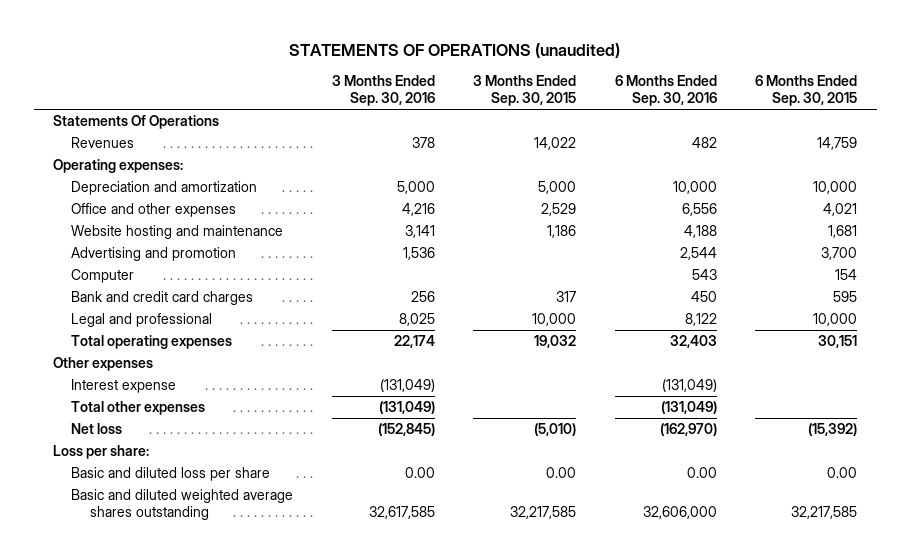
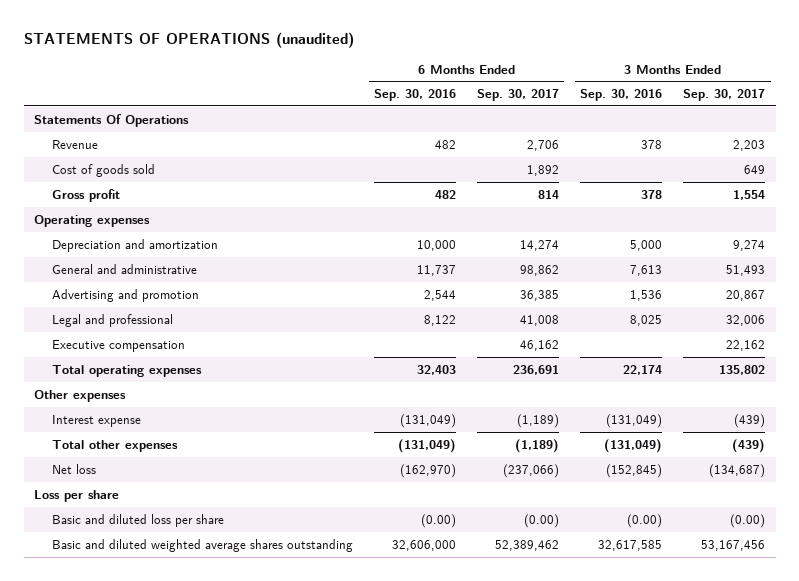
[473,75,577,107] 3 Months Ended Sep. 30, 2015 -> none
[755,75,858,107] 6 Months Ended Sep. 30, 2015 -> none
none -> [477,89,560,102] Sep. 30, 2017
none -> [683,89,766,102] Sep. 30, 2017
[71,137,135,149] Revenues -> [52,139,99,149] Revenue
none -> [52,163,156,177] Cost of goods sold
none -> [52,188,121,202] Gross profit
[52,159,183,174] Operating expenses: -> [34,214,151,227] Operating expenses
[71,203,237,218] Office and other expenses -> none
[71,225,284,240] Website hosting and maintenance -> none
none -> [52,263,198,274] General and administrative
[71,269,135,284] Computer -> none
[71,291,254,306] Bank and credit card charges -> none
none -> [52,339,186,352] Executive compensation
[52,445,149,460] Loss per share: -> [34,489,120,502] Loss per share
[404,467,435,479] 0.00 -> [627,513,663,528] (0.00)
[686,467,717,479] 0.00 -> [421,513,457,528] (0.00)

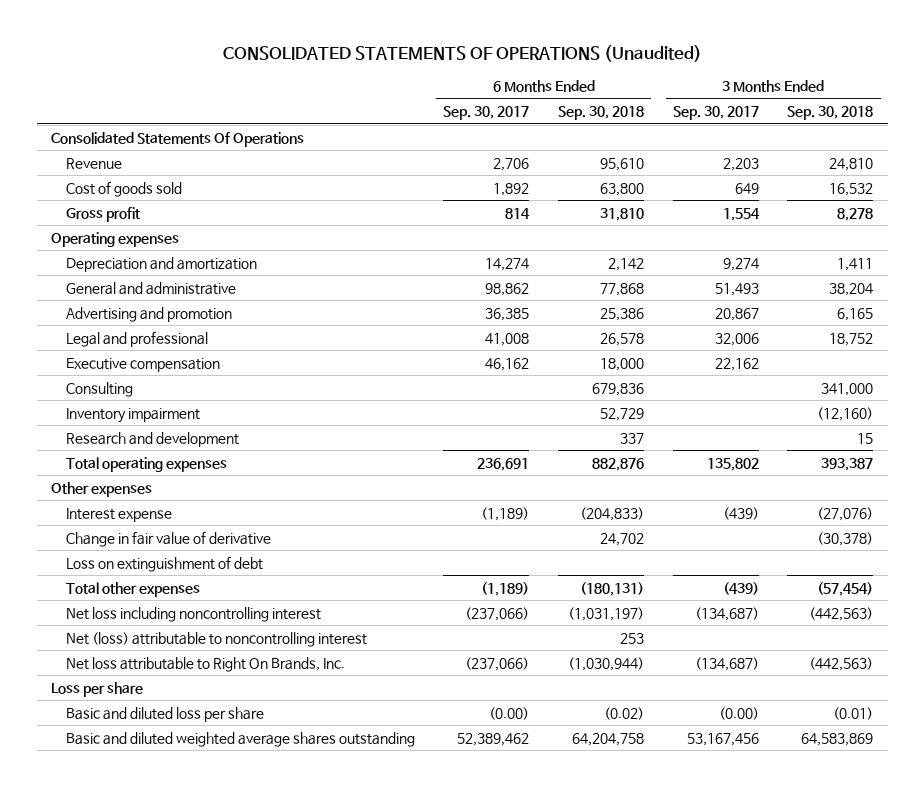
[23,31,354,48] STATEMENTS OF OPERATIONS (unaudited) -> [223,44,703,62] CONSOLIDATED STATEMENTS OF OPERATIONS (Unaudited)
[374,89,457,102] Sep. 30, 2016 -> none
[580,89,663,102] Sep. 30, 2016 -> none
none -> [558,106,645,121] Sep. 30, 2018
none -> [787,106,874,121] Sep. 30, 2018
[34,113,190,127] Statements Of Operations -> [50,131,304,147] Consolidated Statements Of Operations
none -> [65,381,133,397] Consulting
none -> [65,407,200,423] Inventory impairment
none -> [65,431,239,447] Research and development
none -> [65,530,271,547] Change in fair value of derivative
none -> [65,555,263,572] Loss on extinguishment of debt
none -> [65,606,321,622] Net loss including noncontrolling interest
none -> [65,631,367,647] Net (loss) attributable to noncontrolling interest
[52,463,97,474] Net loss -> [65,656,345,672] Net loss attributable to Right On Brands, Inc.

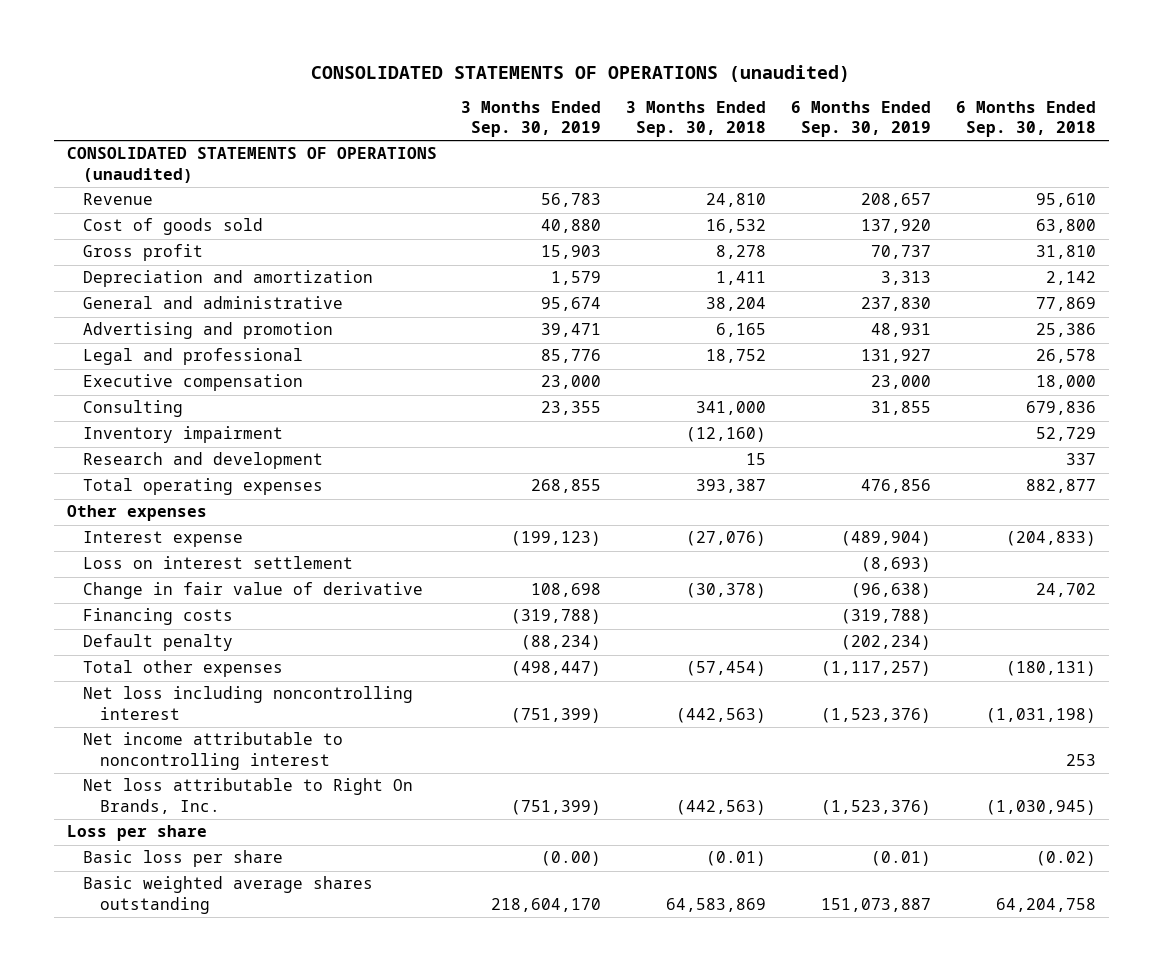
[223,44,703,62] CONSOLIDATED STATEMENTS OF OPERATIONS (Unaudited) -> [311,64,851,82] CONSOLIDATED STATEMENTS OF OPERATIONS (unaudited)
[443,106,530,121] Sep. 30, 2017 -> none
[672,106,759,121] Sep. 30, 2017 -> none
none -> [461,100,602,137] 3 Months Ended Sep. 30, 2019
none -> [791,100,932,137] 6 Months Ended Sep. 30, 2019
[50,131,304,147] Consolidated Statements Of Operations -> [66,147,437,183] CONSOLIDATED STATEMENTS OF OPERATIONS (unaudited)
[50,231,179,247] Operating expenses -> none
[600,282,645,296] 77,868 -> [1036,297,1097,312] 77,869
[592,457,645,471] 882,876 -> [1026,479,1097,494] 882,877
none -> [83,556,354,570] Loss on interest settlement
[65,555,263,572] Loss on extinguishment of debt -> none
none -> [83,608,234,626] Financing costs
none -> [83,634,234,652] Default penalty
[568,606,645,621] (1,031,197) -> [986,707,1097,723] (1,031,198)
[65,631,367,647] Net (loss) attributable to noncontrolling interest -> [83,732,344,770] Net income attributable to noncontrolling interest
[568,656,645,671] (1,030,944) -> [986,799,1097,815] (1,030,945)
[65,706,264,722] Basic and diluted loss per share -> [83,850,284,868] Basic loss per share
[65,731,415,747] Basic and diluted weighted average shares outstanding -> [83,876,374,914] Basic weighted average shares outstanding

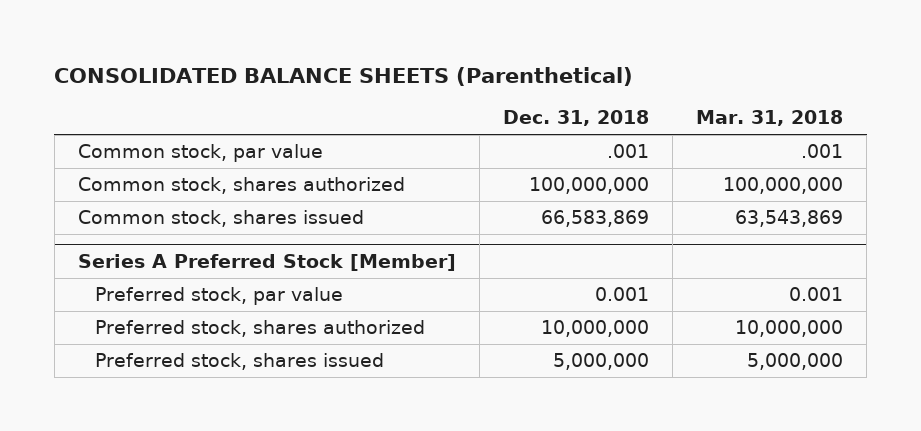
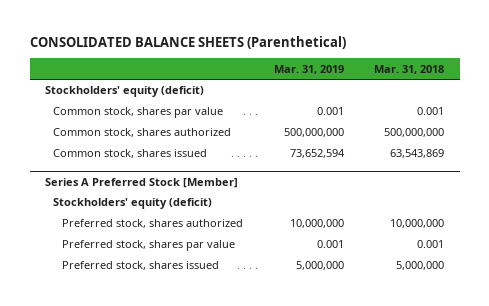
[502,110,649,127] Dec. 31, 2018 -> none
none -> [273,64,344,74] Mar. 31, 2019
none -> [45,86,205,98] Stockholders' equity (deficit)
[77,144,323,163] Common stock, par value -> [53,107,224,119] Common stock, shares par value
[801,144,844,159] .001 -> [417,107,445,116] 0.001
[723,177,844,195] 100,000,000 -> [384,128,445,138] 500,000,000
[94,287,343,306] Preferred stock, par value -> none
none -> [53,198,213,210] Stockholders' equity (deficit)
none -> [61,240,235,252] Preferred stock, shares par value

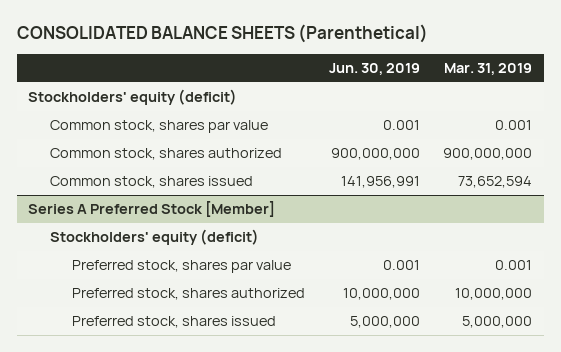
[374,64,445,74] Mar. 31, 2018 -> none
none -> [328,63,420,76] Jun. 30, 2019
[283,128,344,138] 500,000,000 -> [443,148,533,161] 900,000,000
[61,219,243,229] Preferred stock, shares authorized -> [72,288,306,301] Preferred stock, shares authorized

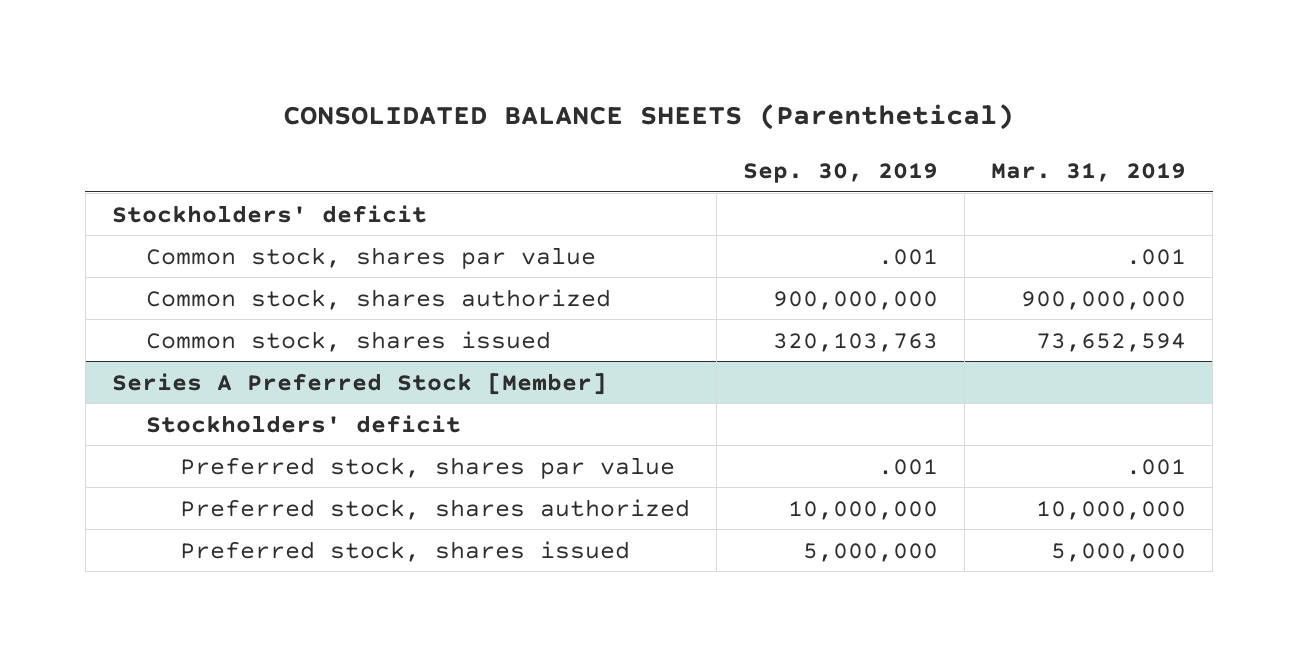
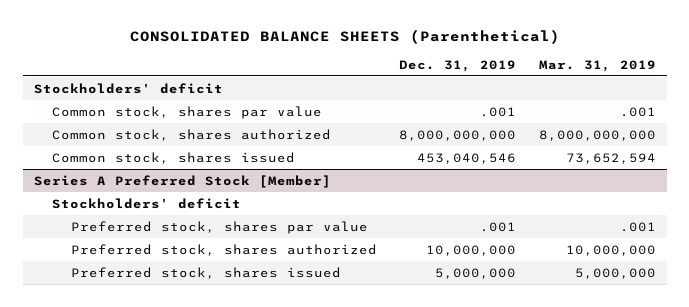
[742,162,938,183] Sep. 30, 2019 -> none
none -> [399,59,517,72] Dec. 31, 2019
[1021,290,1187,310] 900,000,000 -> [538,129,656,141] 8,000,000,000

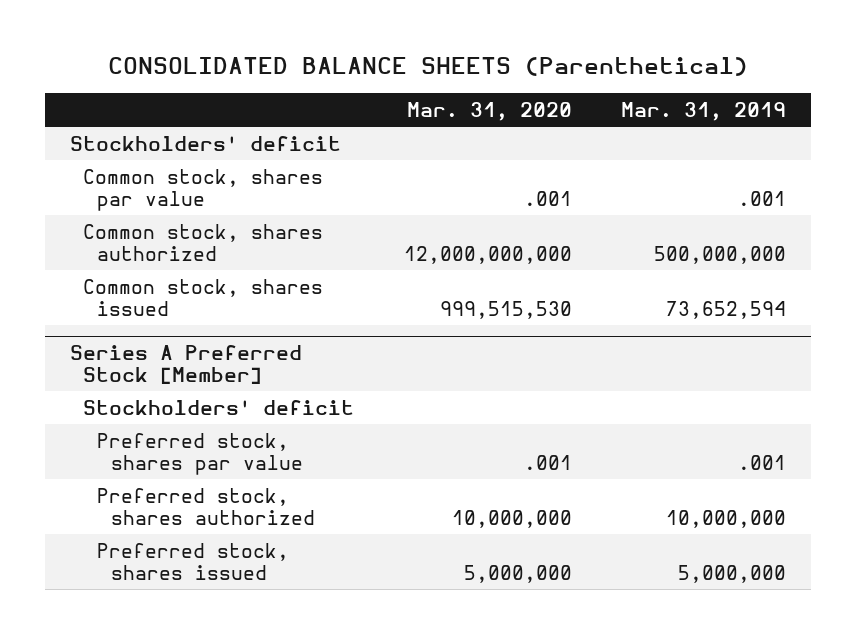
[399,59,517,72] Dec. 31, 2019 -> none
none -> [406,102,572,122] Mar. 31, 2020
[538,129,656,141] 8,000,000,000 -> [654,246,787,265] 500,000,000

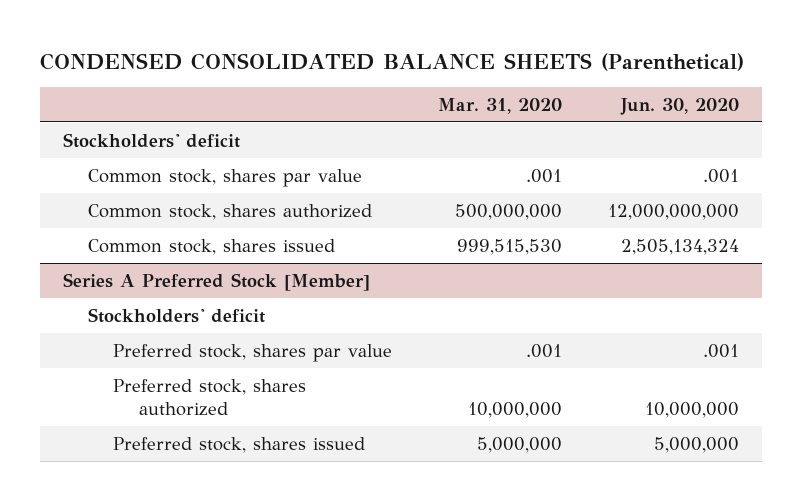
[107,57,748,77] CONSOLIDATED BALANCE SHEETS (Parenthetical) -> [39,52,744,71] CONDENSED CONSOLIDATED BALANCE SHEETS (Parenthetical)
[621,102,787,122] Mar. 31, 2019 -> none
none -> [619,97,739,115] Jun. 30, 2020
[403,246,572,265] 12,000,000,000 -> [455,203,563,220] 500,000,000

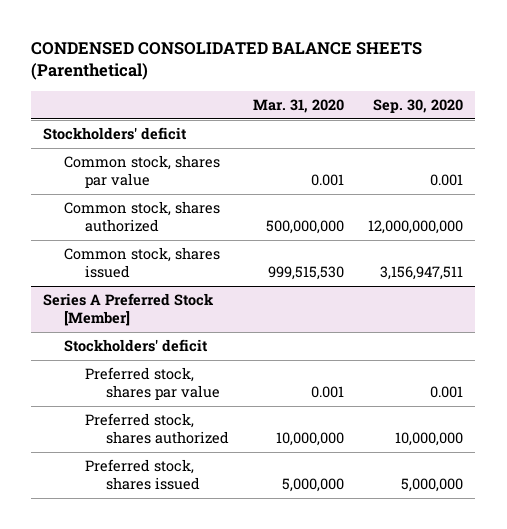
[619,97,739,115] Jun. 30, 2020 -> none
none -> [373,99,464,114] Sep. 30, 2020
[526,168,563,183] .001 -> [311,174,345,187] 0.001
[526,343,563,358] .001 -> [311,386,345,399] 0.001

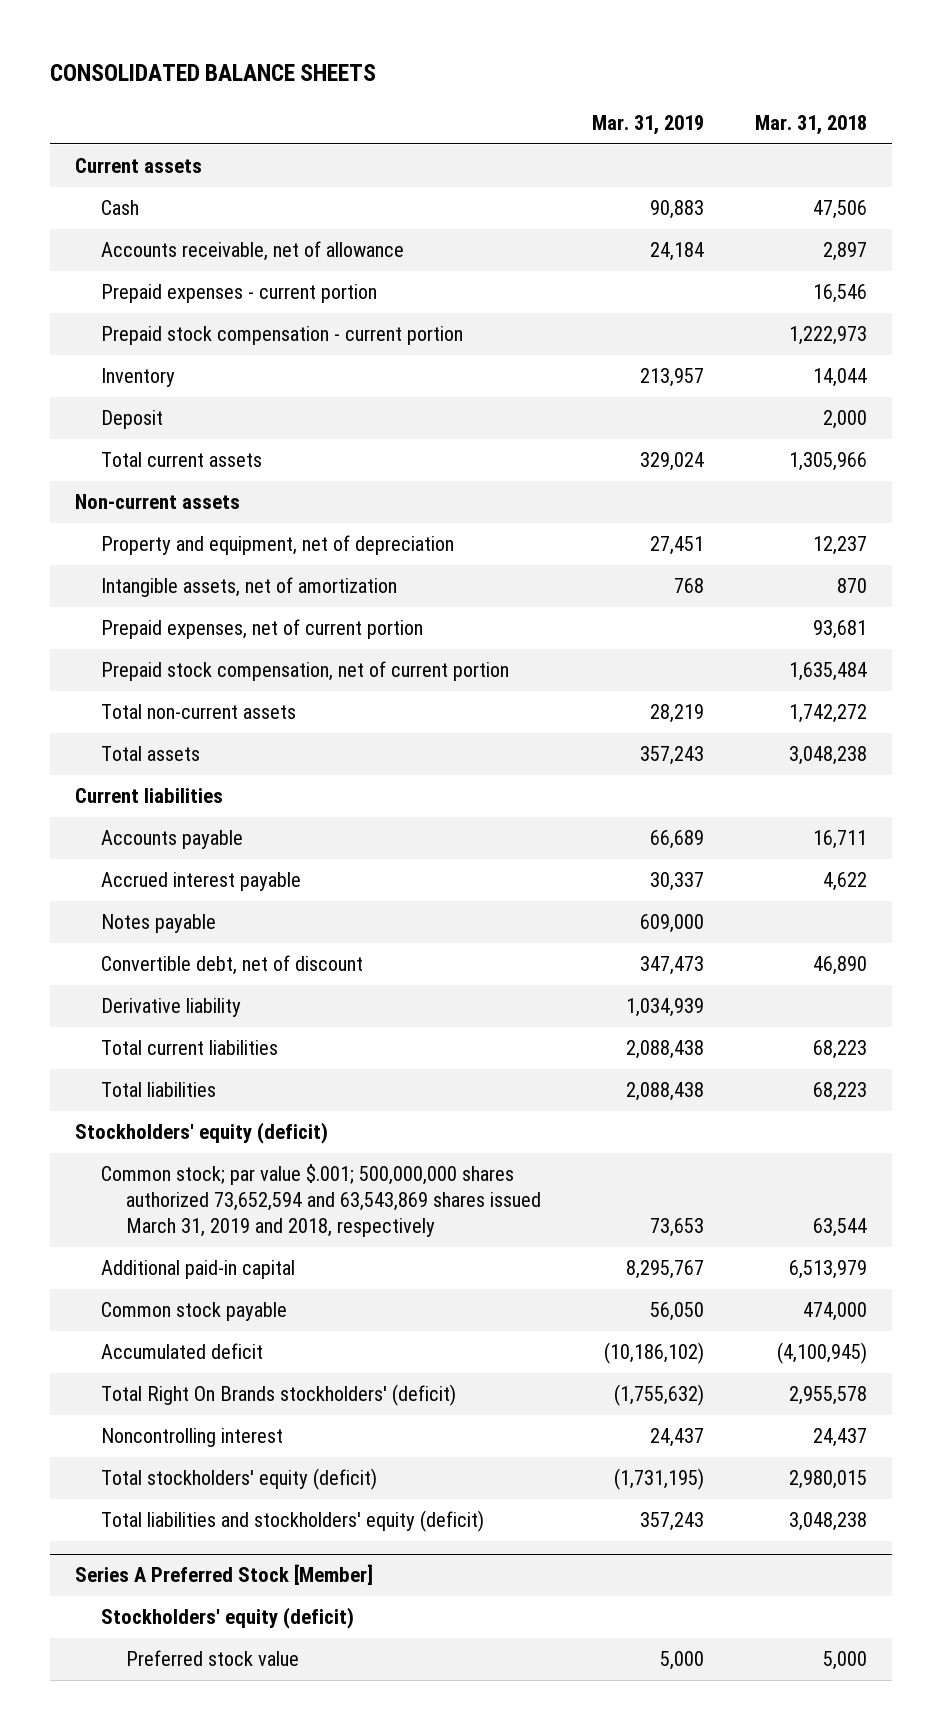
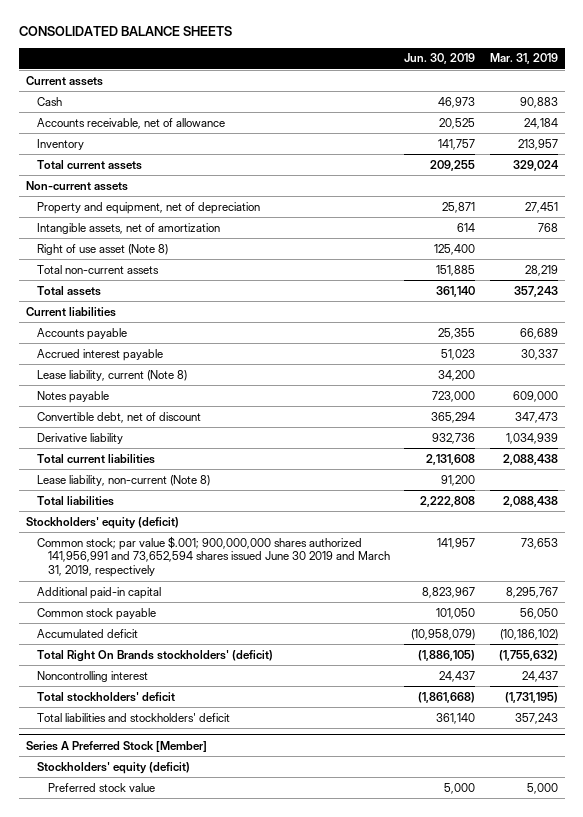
[754,114,867,135] Mar. 31, 2018 -> none
none -> [404,53,476,65] Jun. 30, 2019
[100,284,377,304] Prepaid expenses - current portion -> none
[100,326,463,346] Prepaid stock compensation - current portion -> none
[100,410,163,430] Deposit -> none
[100,619,423,640] Prepaid expenses, net of current portion -> none
[100,661,509,682] Prepaid stock compensation, net of current portion -> none
none -> [37,243,169,255] Right of use asset (Note 8)
none -> [37,369,188,381] Lease liability, current (Note 8)
none -> [37,474,211,486] Lease liability, non-current (Note 8)
[100,1164,542,1238] Common stock; par value $.001; 500,000,000 shares authorized 73,652,594 and 63,543,869 shares issued March 31, 2019 and 2018, respectively -> [37,535,391,578] Common stock; par value $.001; 900,000,000 shares authorized 141,956,991 and 73,652,594 shares issued June 30 2019 and March 31, 2019, respectively
[100,1468,377,1491] Total stockholders' equity (deficit) -> [37,691,176,702] Total stockholders' deficit
[100,1510,484,1533] Total liabilities and stockholders' equity (deficit) -> [37,712,231,722] Total liabilities and stockholders' deficit

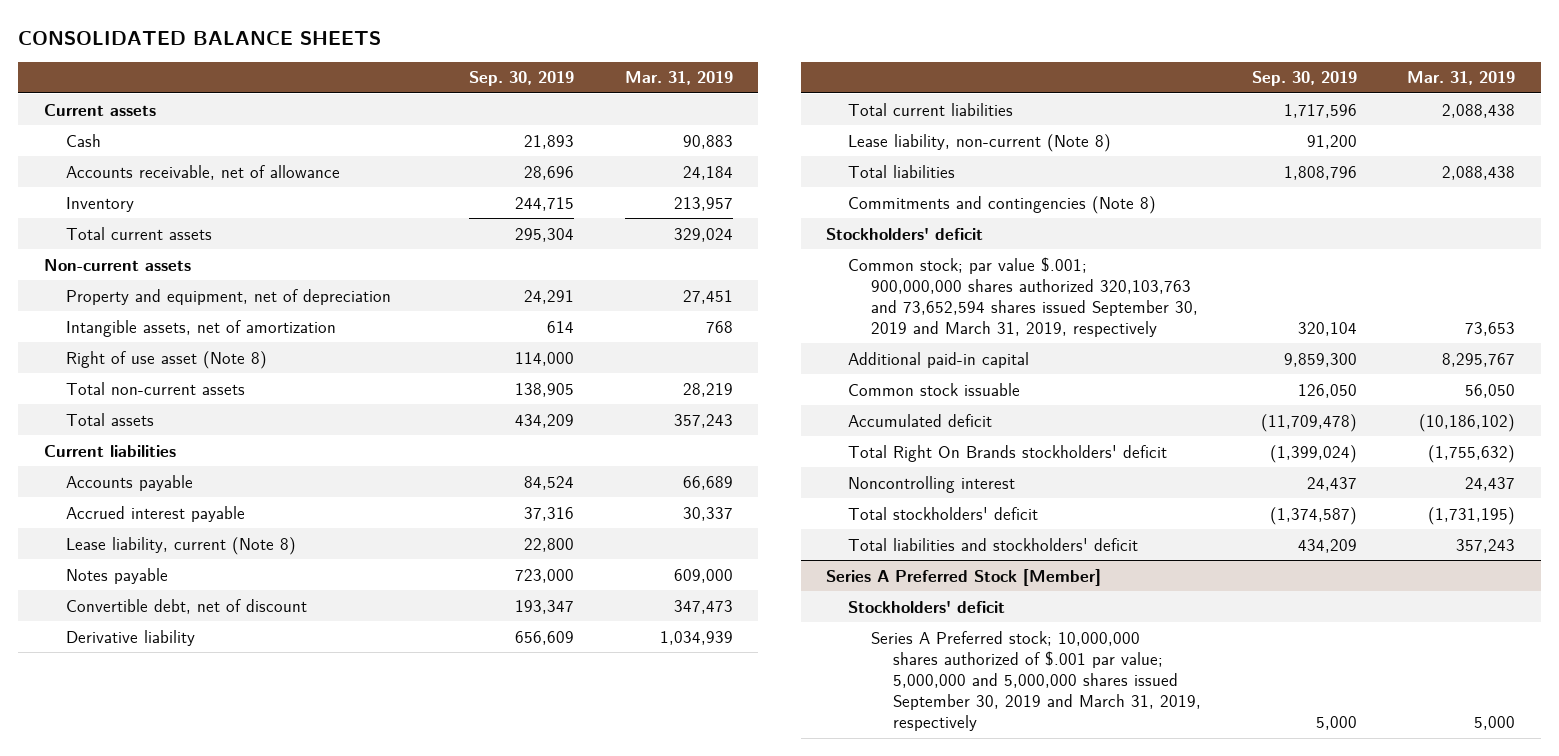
[404,53,476,65] Jun. 30, 2019 -> none
none -> [469,71,575,87] Sep. 30, 2019
none -> [848,195,1157,214] Commitments and contingencies (Note 8)
[25,516,179,529] Stockholders' equity (deficit) -> [826,227,984,240] Stockholders' deficit
[37,535,391,578] Common stock; par value $.001; 900,000,000 shares authorized 141,956,991 and 73,652,594 shares issued June 30 2019 and March 31, 2019, respectively -> [848,256,1198,337] Common stock; par value $.001; 900,000,000 shares authorized 320,103,763 and 73,652,594 shares issued September 30, 2019 and March 31, 2019, respectively
[37,607,157,620] Common stock payable -> [848,382,1021,396] Common stock issuable
[37,649,274,662] Total Right On Brands stockholders' (deficit) -> [848,444,1168,462] Total Right On Brands stockholders' deficit
[37,761,191,774] Stockholders' equity (deficit) -> [848,600,1006,613] Stockholders' deficit
[48,782,156,792] Preferred stock value -> [870,630,1201,731] Series A Preferred stock; 10,000,000 shares authorized of $.001 par value; 5,000,000 and 5,000,000 shares issued September 30, 2019 and March 31, 2019, respectively

